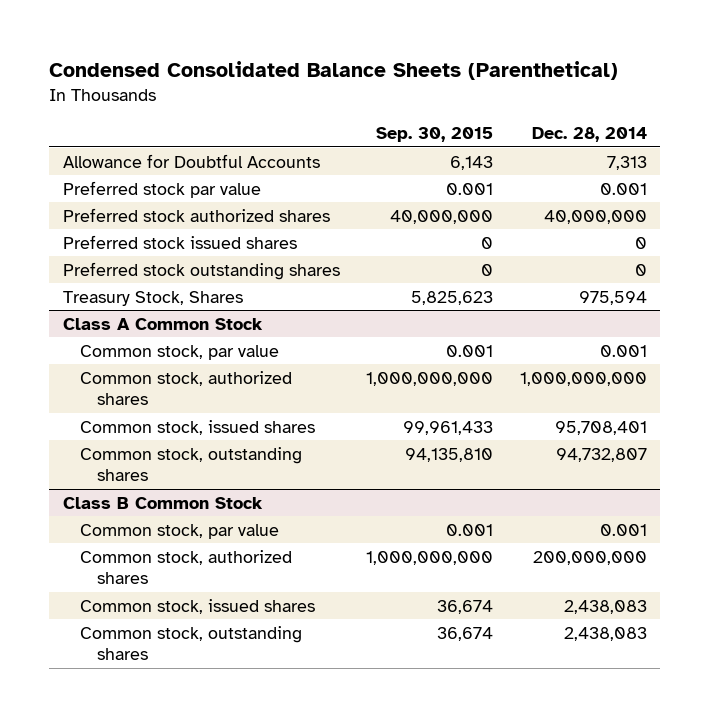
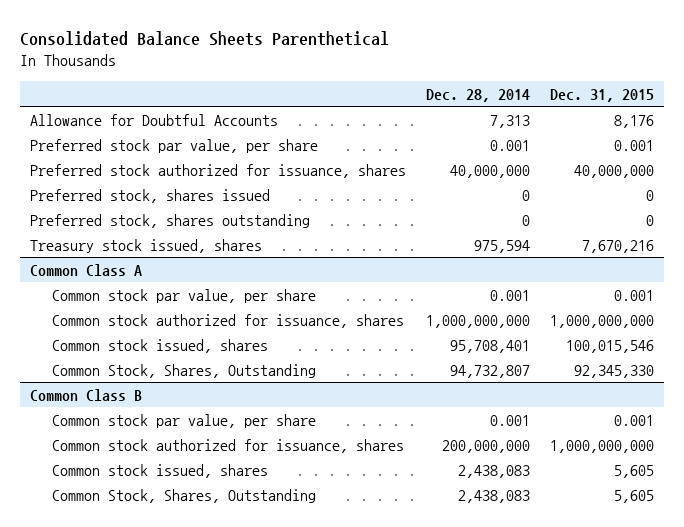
[49,61,619,81] Condensed Consolidated Balance Sheets (Parenthetical) -> [19,31,389,47] Consolidated Balance Sheets Parenthetical
[376,126,494,142] Sep. 30, 2015 -> none
none -> [550,88,655,102] Dec. 31, 2015
[62,180,261,198] Preferred stock par value -> [30,138,319,153] Preferred stock par value, per share
[62,207,330,222] Preferred stock authorized shares -> [30,163,407,178] Preferred stock authorized for issuance, shares
[62,234,297,249] Preferred stock issued shares -> [30,188,271,203] Preferred stock, shares issued
[62,261,340,280] Preferred stock outstanding shares -> [30,213,311,228] Preferred stock, shares outstanding
[62,290,243,306] Treasury Stock, Shares -> [30,238,263,253] Treasury stock issued, shares
[62,317,263,330] Class A Common Stock -> [30,263,143,276] Common Class A
[79,344,279,360] Common stock, par value -> [52,288,317,303] Common stock par value, per share
[79,370,292,406] Common stock, authorized shares -> [52,313,405,328] Common stock authorized for issuance, shares
[79,419,315,435] Common stock, issued shares -> [52,338,269,353] Common stock issued, shares
[79,446,302,482] Common stock, outstanding shares -> [52,363,317,378] Common Stock, Shares, Outstanding
[62,496,263,509] Class B Common Stock -> [30,388,143,401] Common Class B
[79,523,279,539] Common stock, par value -> [52,413,317,428] Common stock par value, per share
[79,549,292,585] Common stock, authorized shares -> [52,438,405,453] Common stock authorized for issuance, shares
[79,598,315,614] Common stock, issued shares -> [52,463,269,478] Common stock issued, shares
[79,625,302,661] Common stock, outstanding shares -> [52,488,317,503] Common Stock, Shares, Outstanding

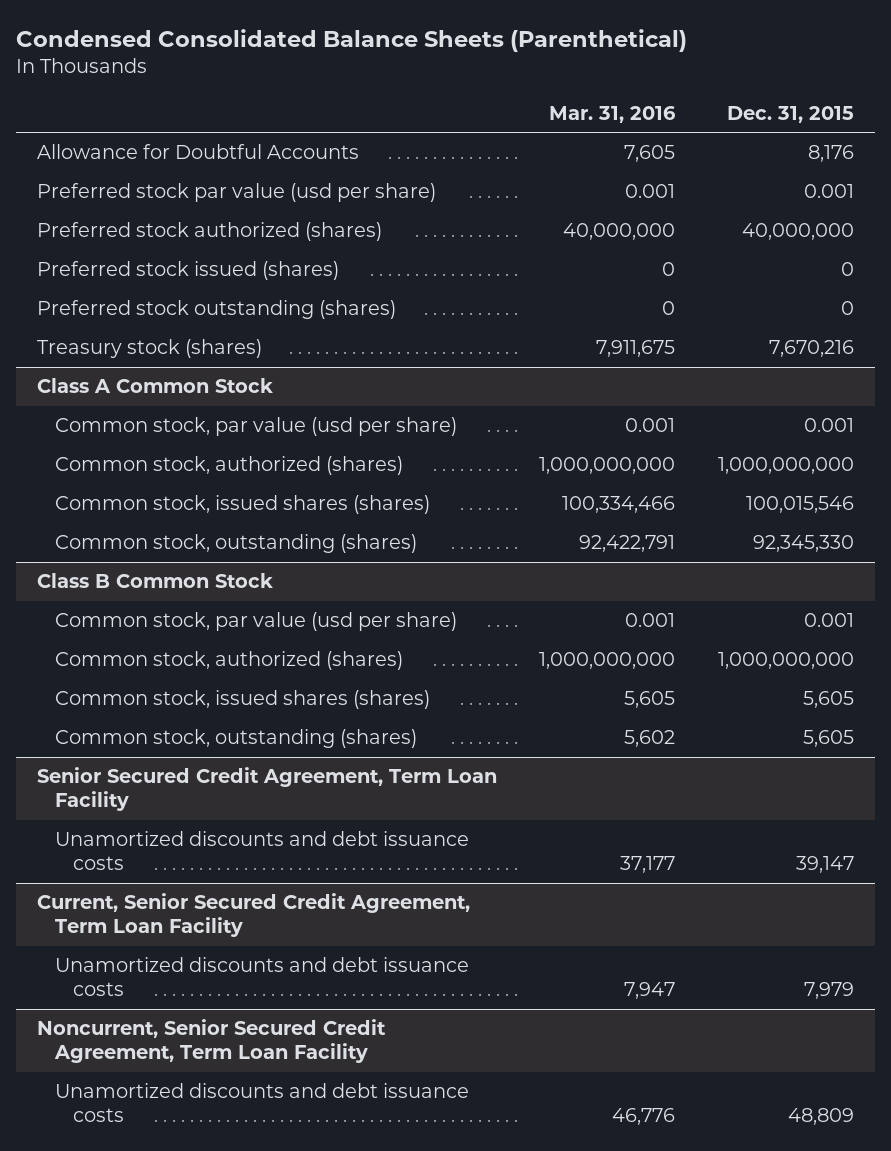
[19,31,389,47] Consolidated Balance Sheets Parenthetical -> [16,28,688,52] Condensed Consolidated Balance Sheets (Parenthetical)
[426,88,531,102] Dec. 28, 2014 -> none
none -> [549,105,677,123] Mar. 31, 2016
[30,138,319,153] Preferred stock par value, per share -> [37,183,437,203] Preferred stock par value (usd per share)
[30,163,407,178] Preferred stock authorized for issuance, shares -> [37,222,383,242] Preferred stock authorized (shares)
[30,188,271,203] Preferred stock, shares issued -> [37,261,340,281] Preferred stock issued (shares)
[30,213,311,228] Preferred stock, shares outstanding -> [37,300,397,320] Preferred stock outstanding (shares)
[30,238,263,253] Treasury stock issued, shares -> [37,339,263,359] Treasury stock (shares)
[30,263,143,276] Common Class A -> [37,378,274,394] Class A Common Stock
[52,288,317,303] Common stock par value, per share -> [55,417,458,437] Common stock, par value (usd per share)
[52,313,405,328] Common stock authorized for issuance, shares -> [55,456,404,476] Common stock, authorized (shares)
[52,338,269,353] Common stock issued, shares -> [55,495,431,515] Common stock, issued shares (shares)
[52,363,317,378] Common Stock, Shares, Outstanding -> [55,534,418,554] Common stock, outstanding (shares)
[30,388,143,401] Common Class B -> [37,573,274,589] Class B Common Stock
[52,413,317,428] Common stock par value, per share -> [55,612,458,632] Common stock, par value (usd per share)
[52,438,405,453] Common stock authorized for issuance, shares -> [55,651,404,671] Common stock, authorized (shares)
[52,463,269,478] Common stock issued, shares -> [55,690,431,710] Common stock, issued shares (shares)
[52,488,317,503] Common Stock, Shares, Outstanding -> [55,729,418,749] Common stock, outstanding (shares)
none -> [37,767,498,812] Senior Secured Credit Agreement, Term Loan Facility
none -> [55,831,470,871] Unamortized discounts and debt issuance costs
none -> [37,893,471,938] Current, Senior Secured Credit Agreement, Term Loan Facility
none -> [55,957,470,997] Unamortized discounts and debt issuance costs
none -> [37,1019,387,1064] Noncurrent, Senior Secured Credit Agreement, Term Loan Facility
none -> [55,1083,470,1123] Unamortized discounts and debt issuance costs

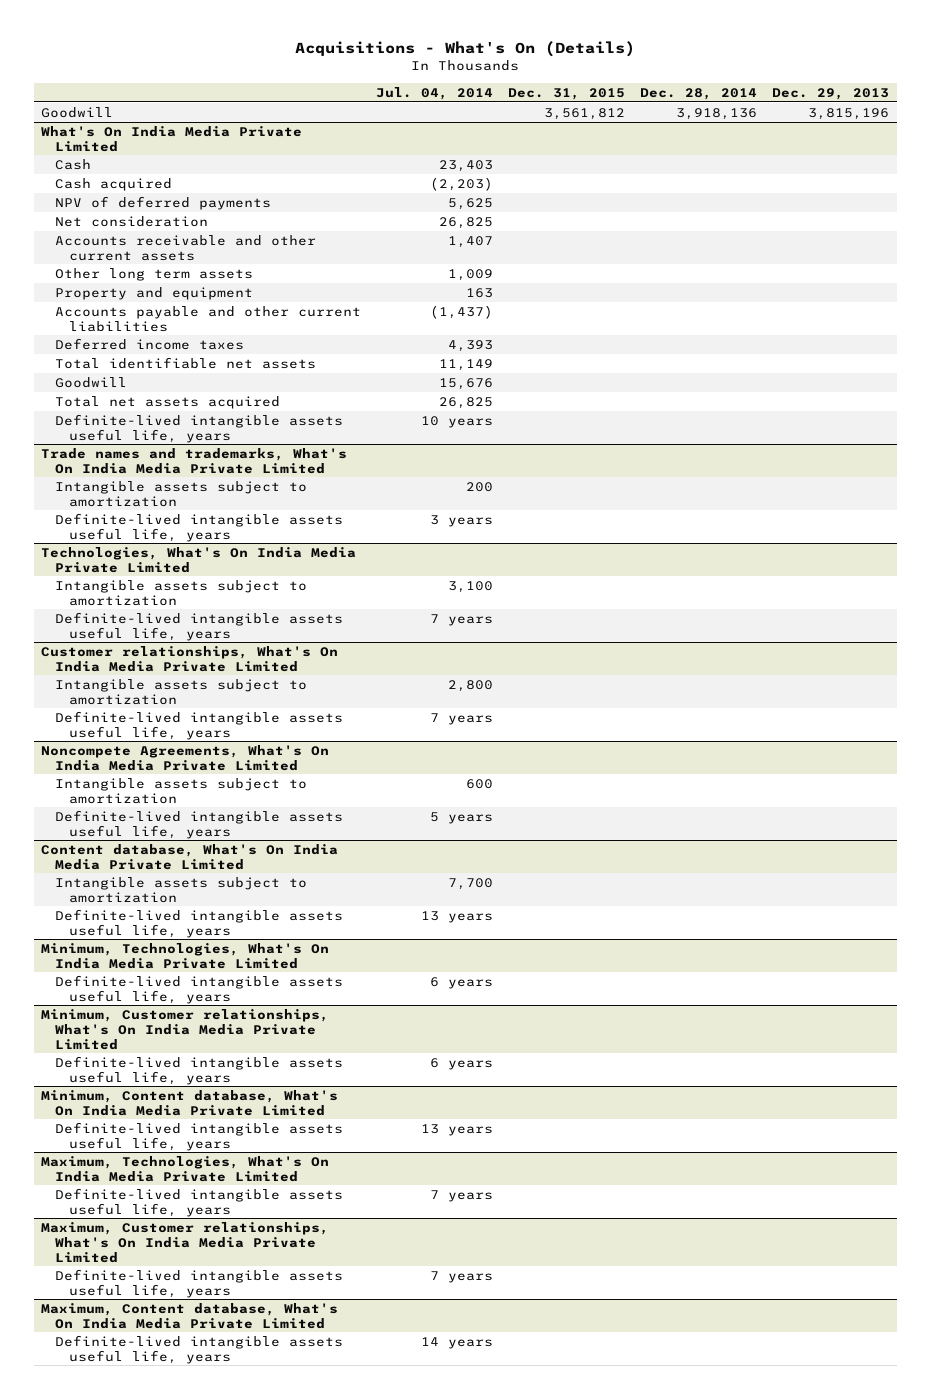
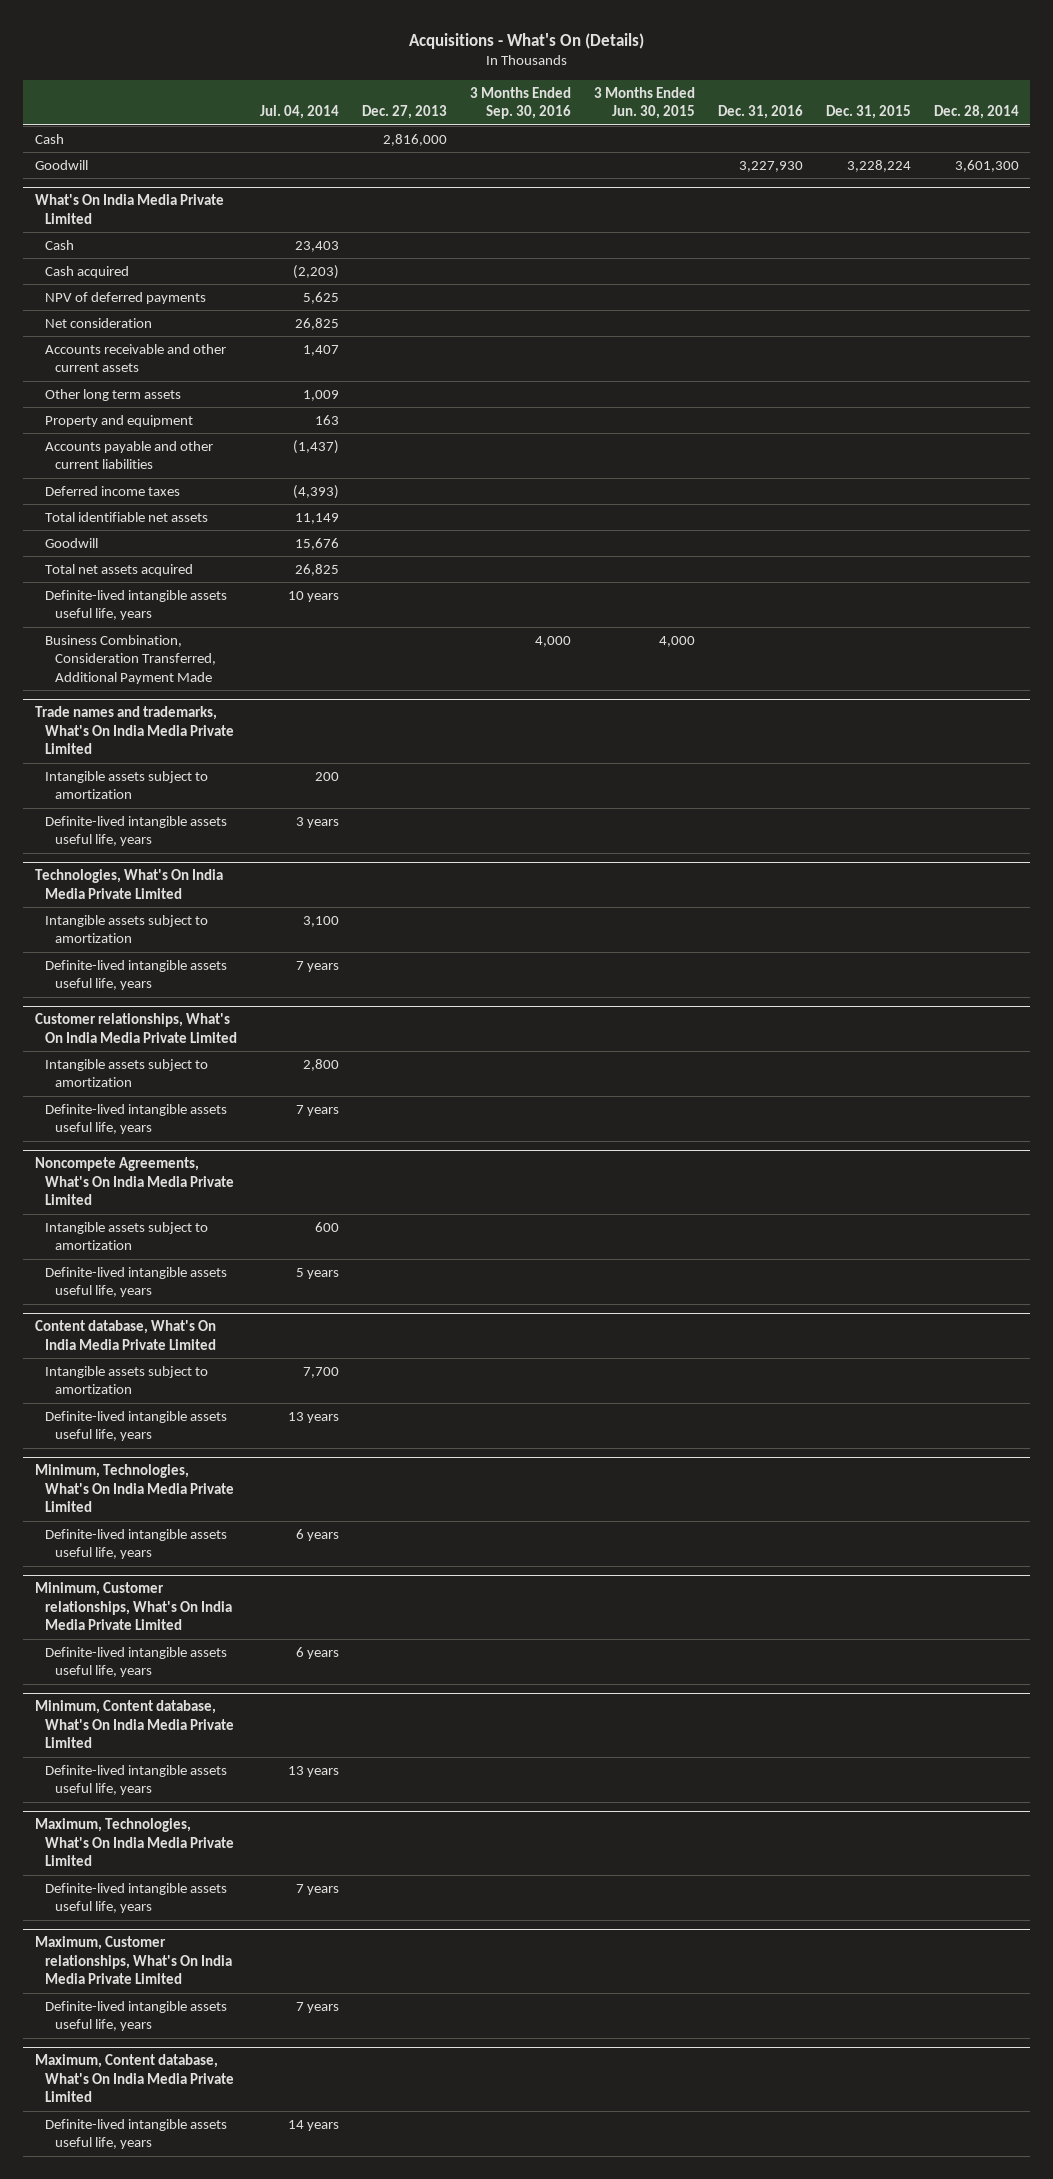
[772,87,890,100] Dec. 29, 2013 -> none
none -> [361,105,447,120] Dec. 27, 2013
none -> [469,86,571,120] 3 Months Ended Sep. 30, 2016
none -> [593,86,695,120] 3 Months Ended Jun. 30, 2015
none -> [717,105,803,120] Dec. 31, 2016
none -> [34,133,64,144] Cash
[544,107,626,120] 3,561,812 -> [846,159,911,172] 3,228,224
[676,107,758,120] 3,918,136 -> [954,159,1019,172] 3,601,300
[448,339,494,352] 4,393 -> [292,484,339,499] (4,393)
none -> [44,634,217,684] Business Combination, Consideration Transferred, Additional Payment Made

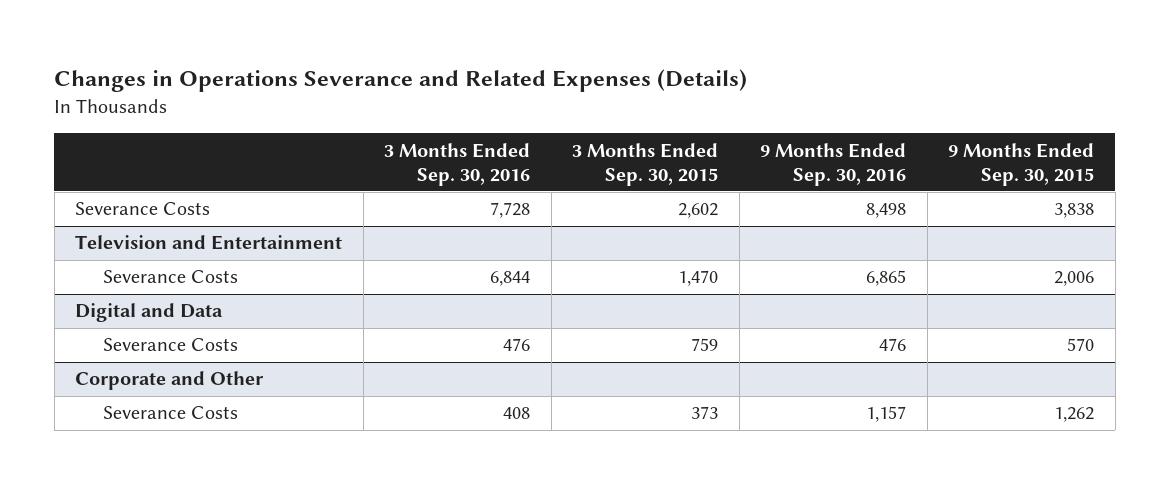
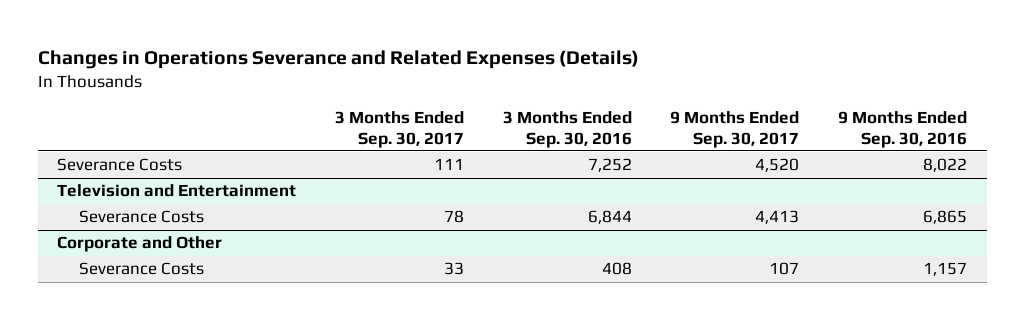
[572,142,719,186] 3 Months Ended Sep. 30, 2015 -> none
[948,142,1095,186] 9 Months Ended Sep. 30, 2015 -> none
none -> [334,110,464,148] 3 Months Ended Sep. 30, 2017
none -> [670,110,800,148] 9 Months Ended Sep. 30, 2017
[490,202,531,219] 7,728 -> [587,158,632,173] 7,252
[866,203,907,219] 8,498 -> [923,158,968,173] 8,022
[75,303,224,323] Digital and Data -> none
[103,338,239,352] Severance Costs -> none

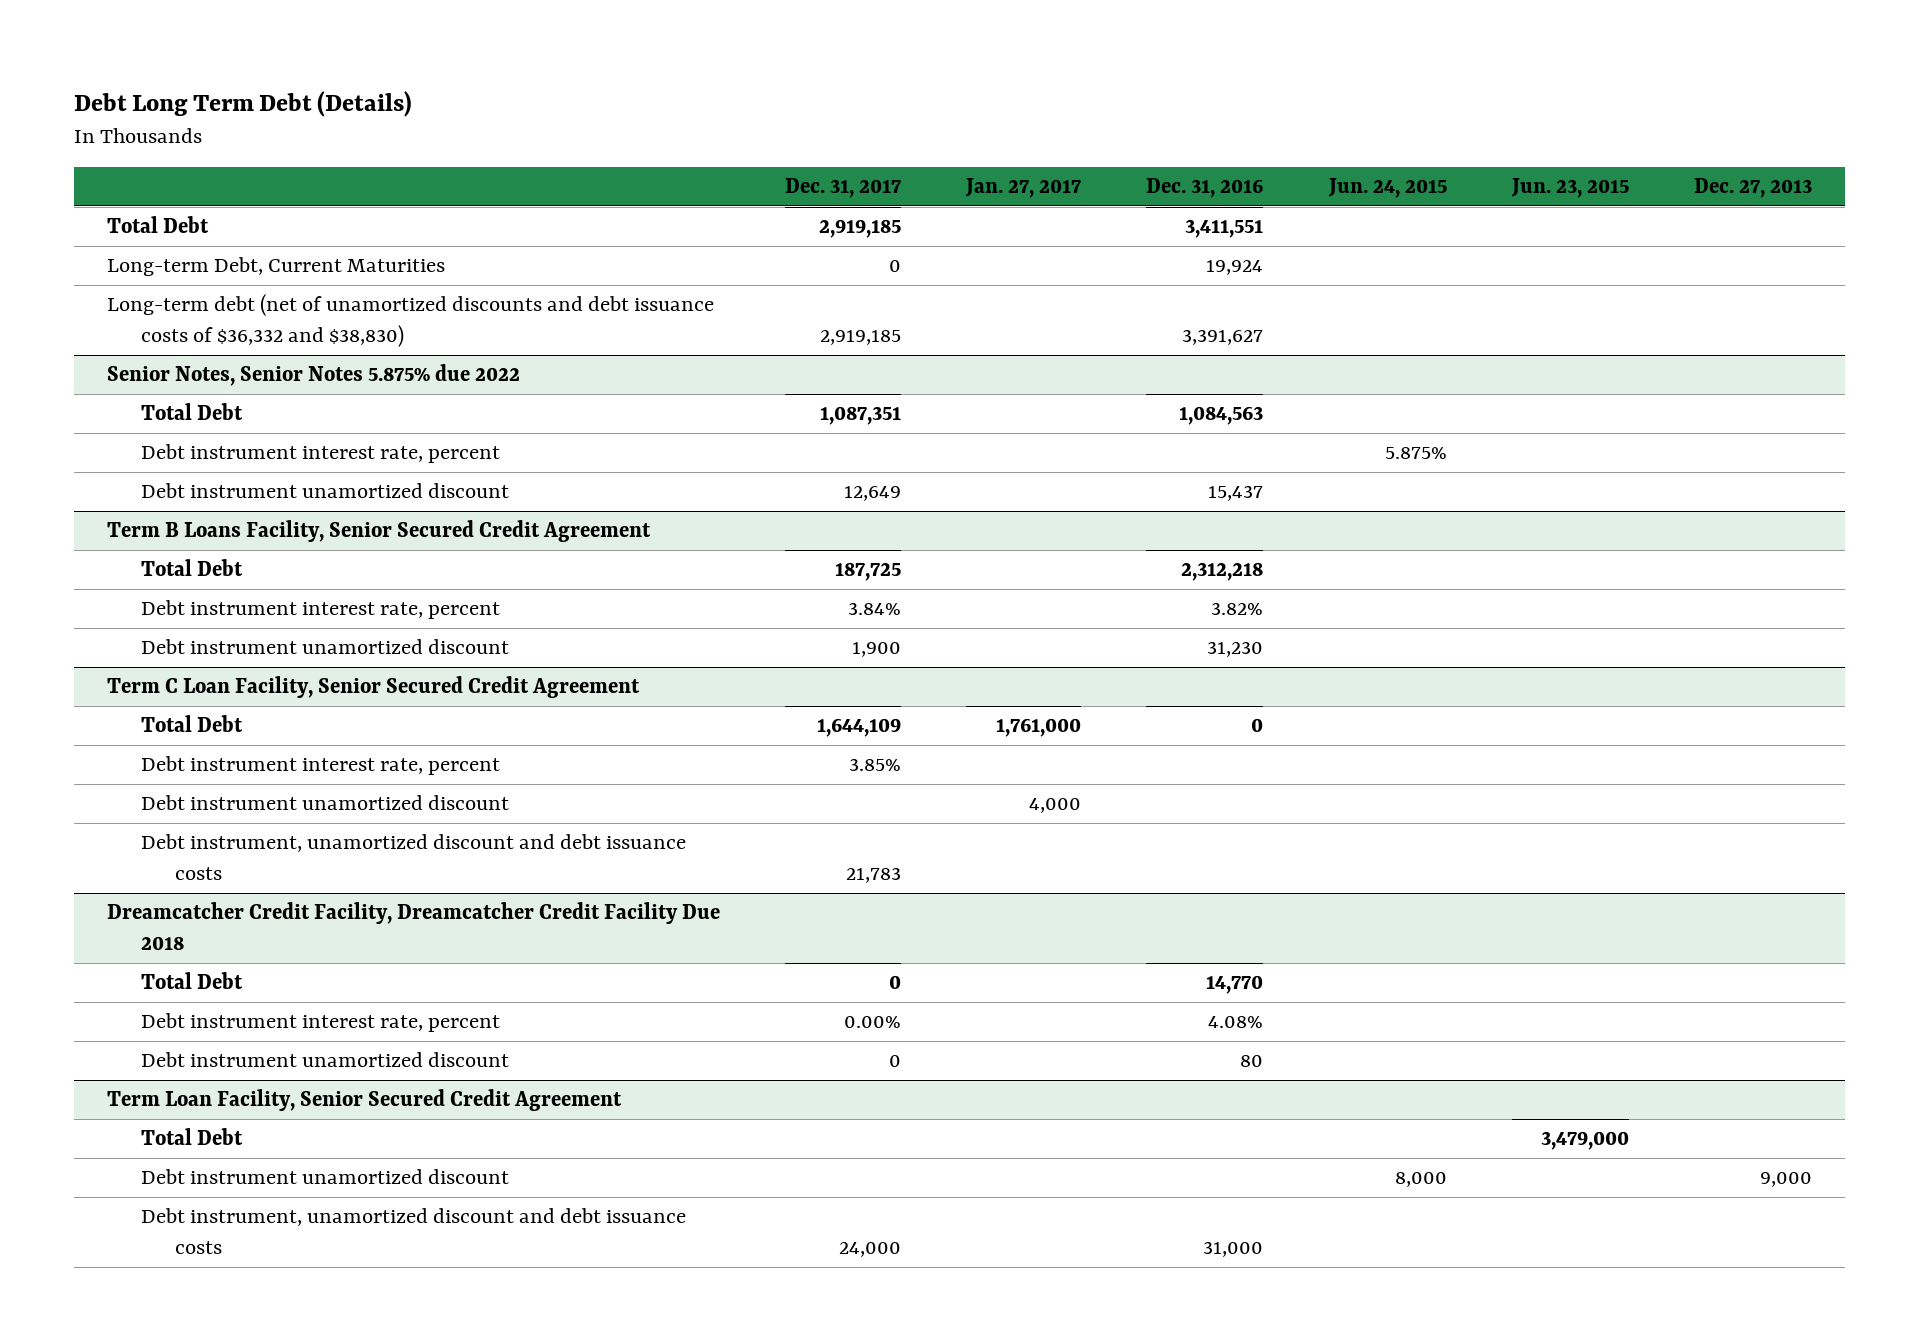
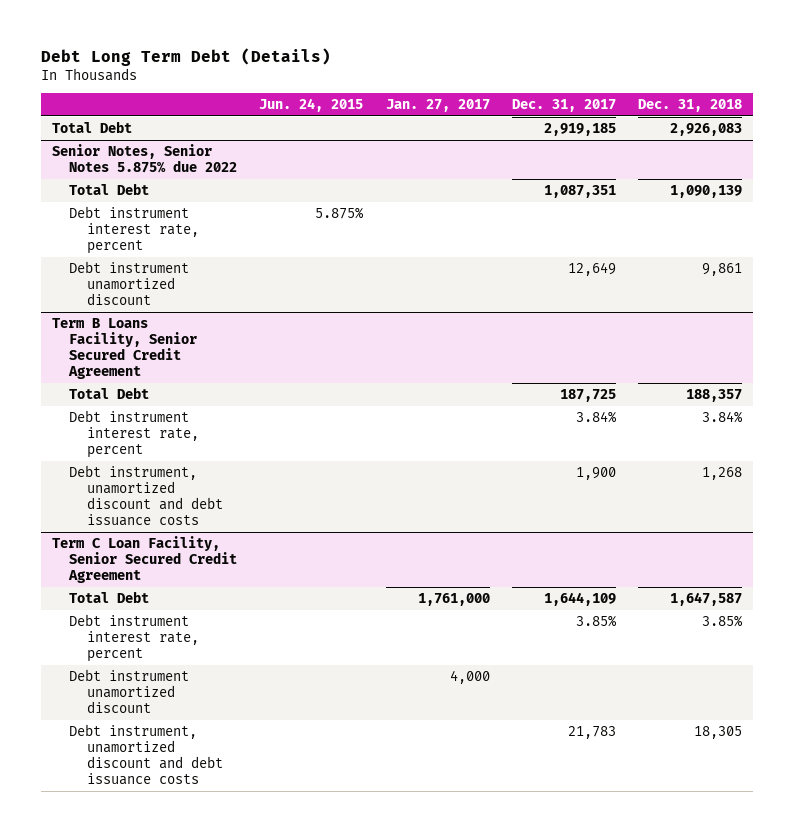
[1146,178,1264,199] Dec. 31, 2016 -> none
[1511,178,1630,199] Jun. 23, 2015 -> none
[1694,178,1813,199] Dec. 27, 2013 -> none
none -> [637,99,742,113] Dec. 31, 2018
[106,257,445,277] Long-term Debt, Current Maturities -> none
[106,294,714,348] Long-term debt (net of unamortized discounts and debt issuance costs of $36,332 and $38,830) -> none
[140,639,509,655] Debt instrument unamortized discount -> [69,465,223,527] Debt instrument, unamortized discount and debt issuance costs
[106,902,720,951] Dreamcatcher Credit Facility, Dreamcatcher Credit Facility Due 2018 -> none
[140,972,243,990] Total Debt -> none
[140,1013,500,1033] Debt instrument interest rate, percent -> none
[140,1052,509,1068] Debt instrument unamortized discount -> none
[106,1089,622,1112] Term Loan Facility, Senior Secured Credit Agreement -> none
[140,1128,243,1146] Total Debt -> none
[140,1169,509,1185] Debt instrument unamortized discount -> none
[140,1208,686,1255] Debt instrument, unamortized discount and debt issuance costs -> none

